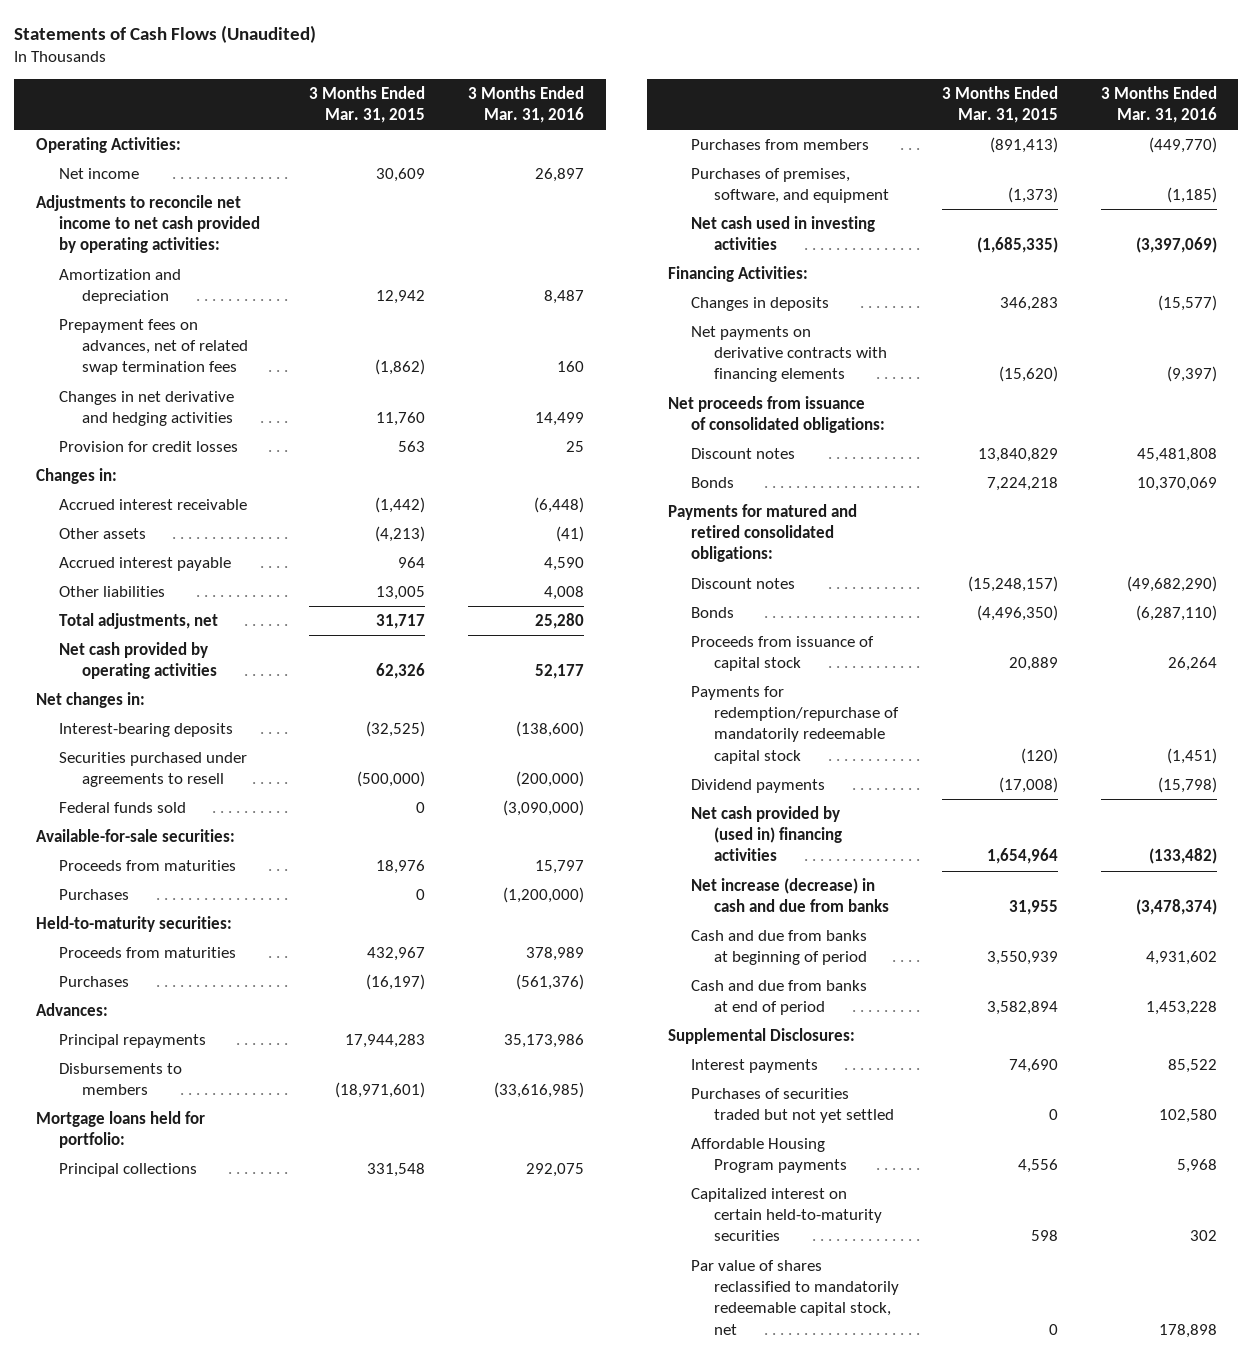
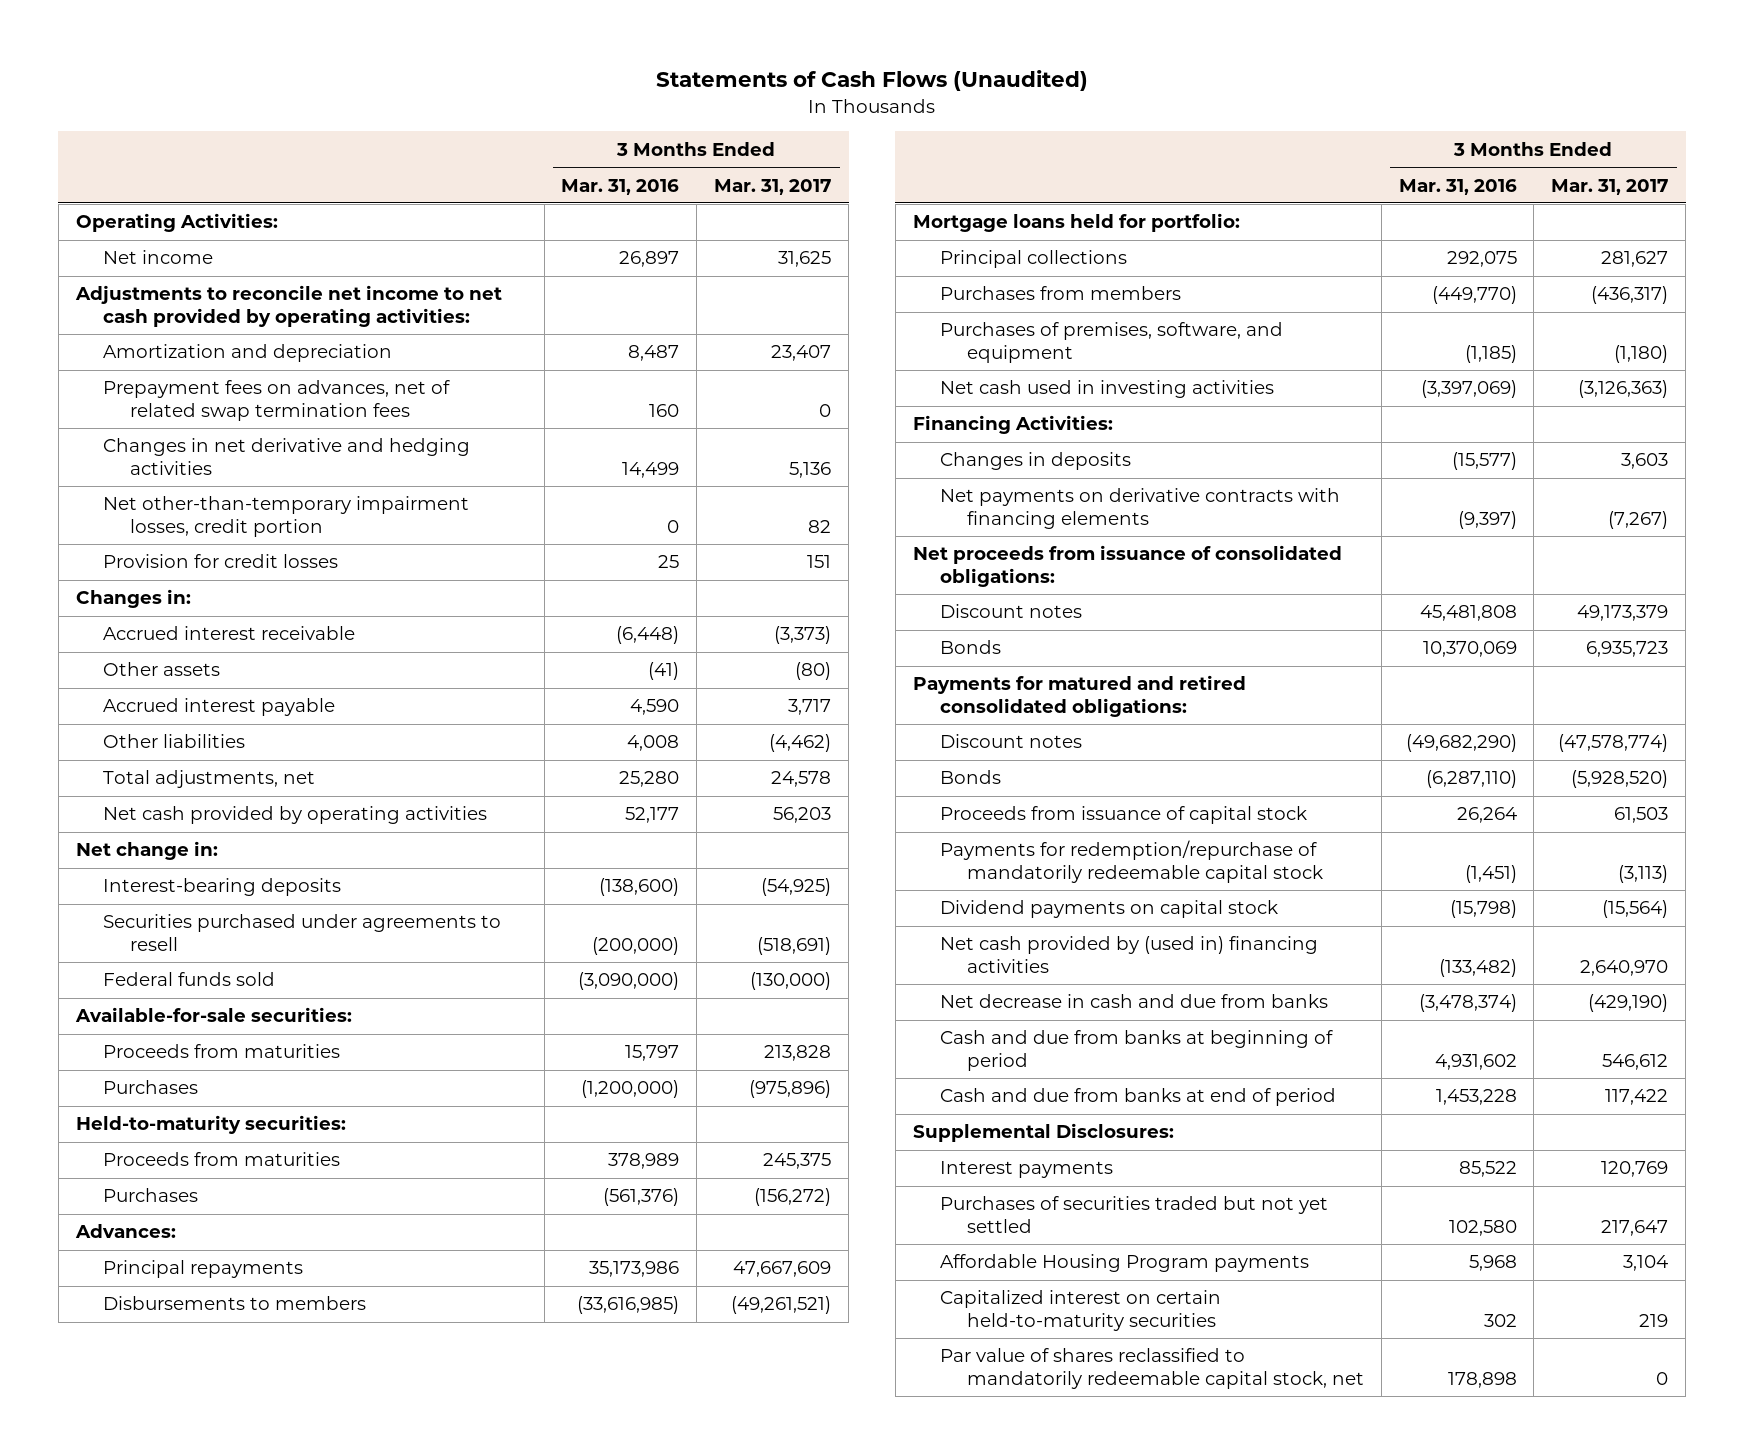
[309,85,426,124] 3 Months Ended Mar. 31, 2015 -> none
none -> [714,178,832,195] Mar. 31, 2017
none -> [102,496,469,538] Net other-than-temporary impairment losses, credit portion
[35,691,145,708] Net changes in: -> [75,841,218,861] Net change in:
[691,778,826,793] Dividend payments -> [939,900,1278,919] Dividend payments on capital stock
[691,877,890,913] Net increase (decrease) in cash and due from banks -> [939,994,1328,1009] Net decrease in cash and due from banks

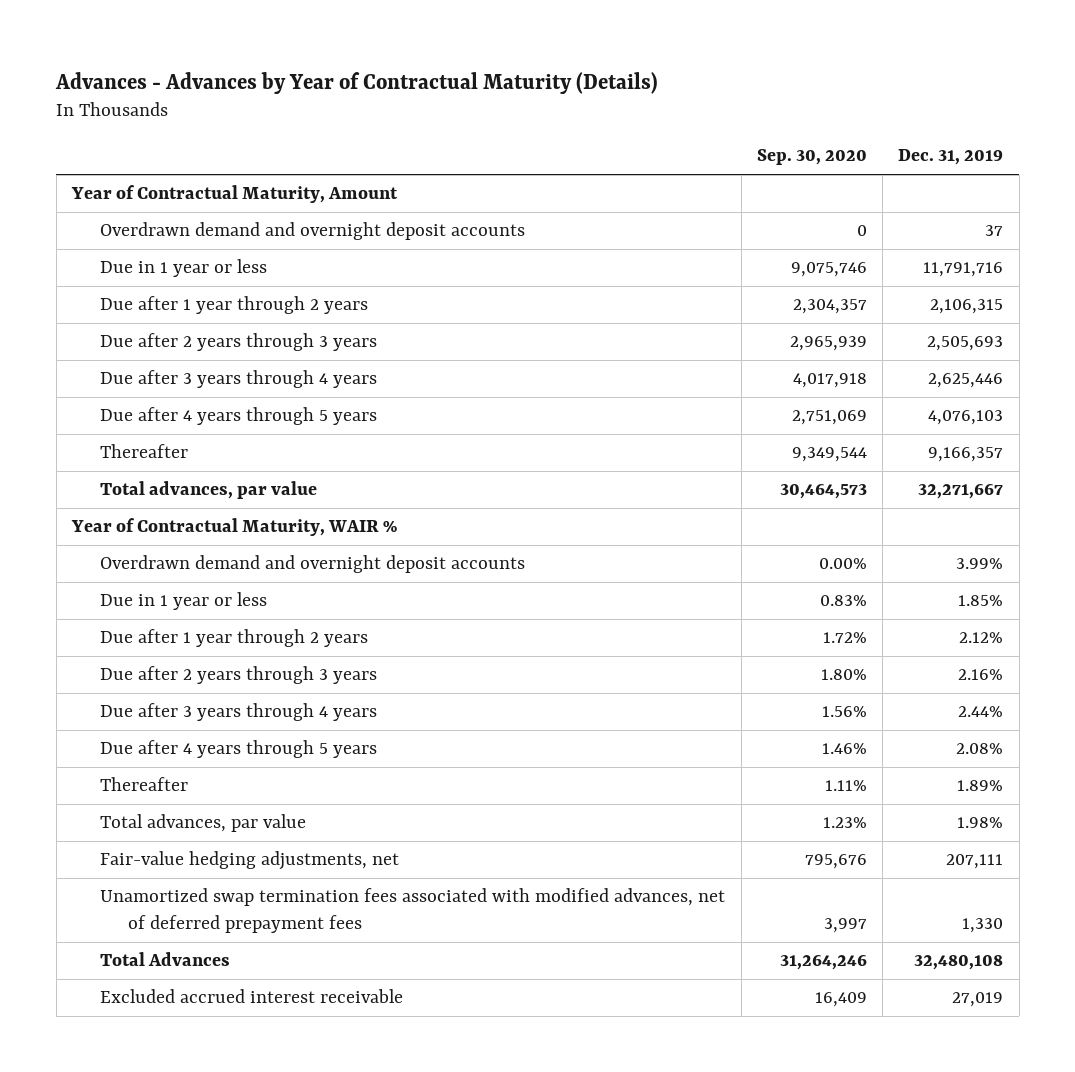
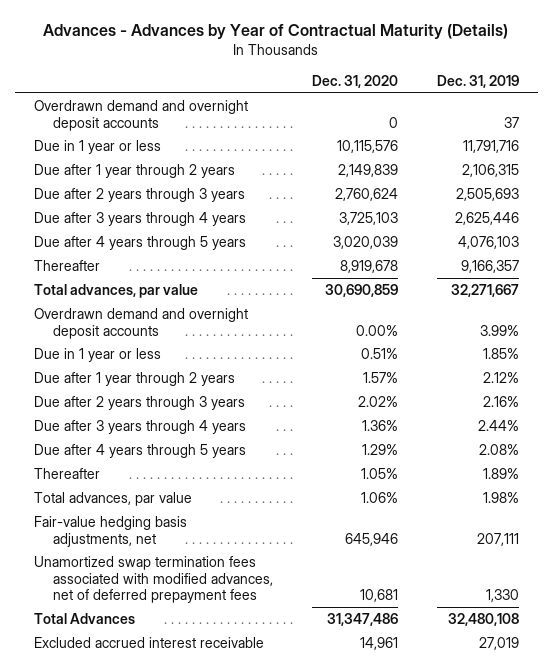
[756,149,867,166] Sep. 30, 2020 -> none
none -> [311,75,398,89] Dec. 31, 2020
[71,185,399,204] Year of Contractual Maturity, Amount -> none
[71,518,398,537] Year of Contractual Maturity, WAIR % -> none
[100,851,400,871] Fair-value hedging adjustments, net -> [33,515,187,547] Fair-value hedging basis adjustments, net

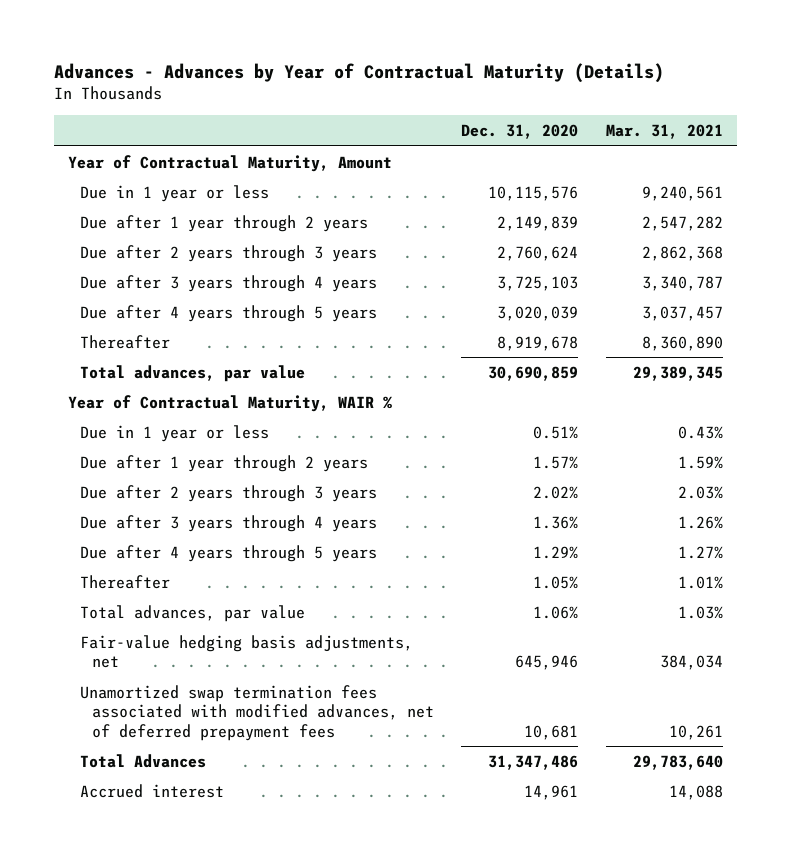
[436,75,519,89] Dec. 31, 2019 -> none
none -> [606,123,724,139] Mar. 31, 2021
[33,99,248,131] Overdrawn demand and overnight deposit accounts -> none
none -> [67,154,392,172] Year of Contractual Maturity, Amount
[33,307,248,339] Overdrawn demand and overnight deposit accounts -> none
none -> [67,394,392,412] Year of Contractual Maturity, WAIR %
[33,636,264,648] Excluded accrued interest receivable -> [79,783,224,798] Accrued interest

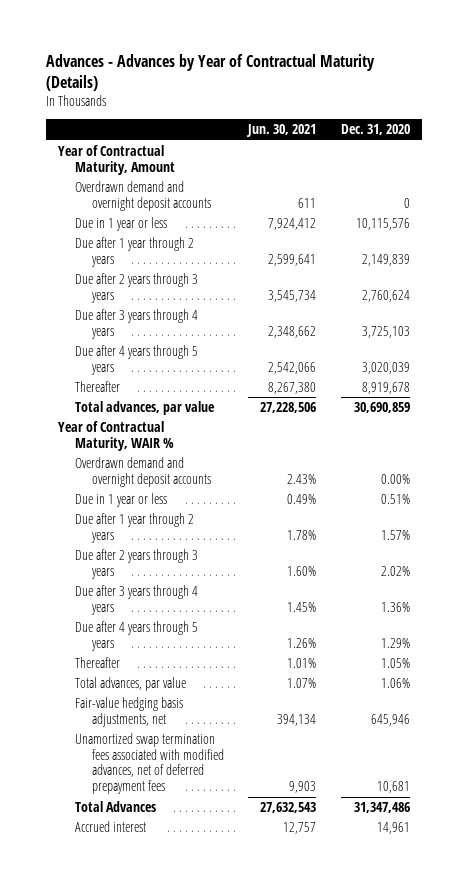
[606,123,724,139] Mar. 31, 2021 -> none
none -> [246,124,317,138] Jun. 30, 2021
none -> [75,180,211,211] Overdrawn demand and overnight deposit accounts
none -> [75,456,211,487] Overdrawn demand and overnight deposit accounts

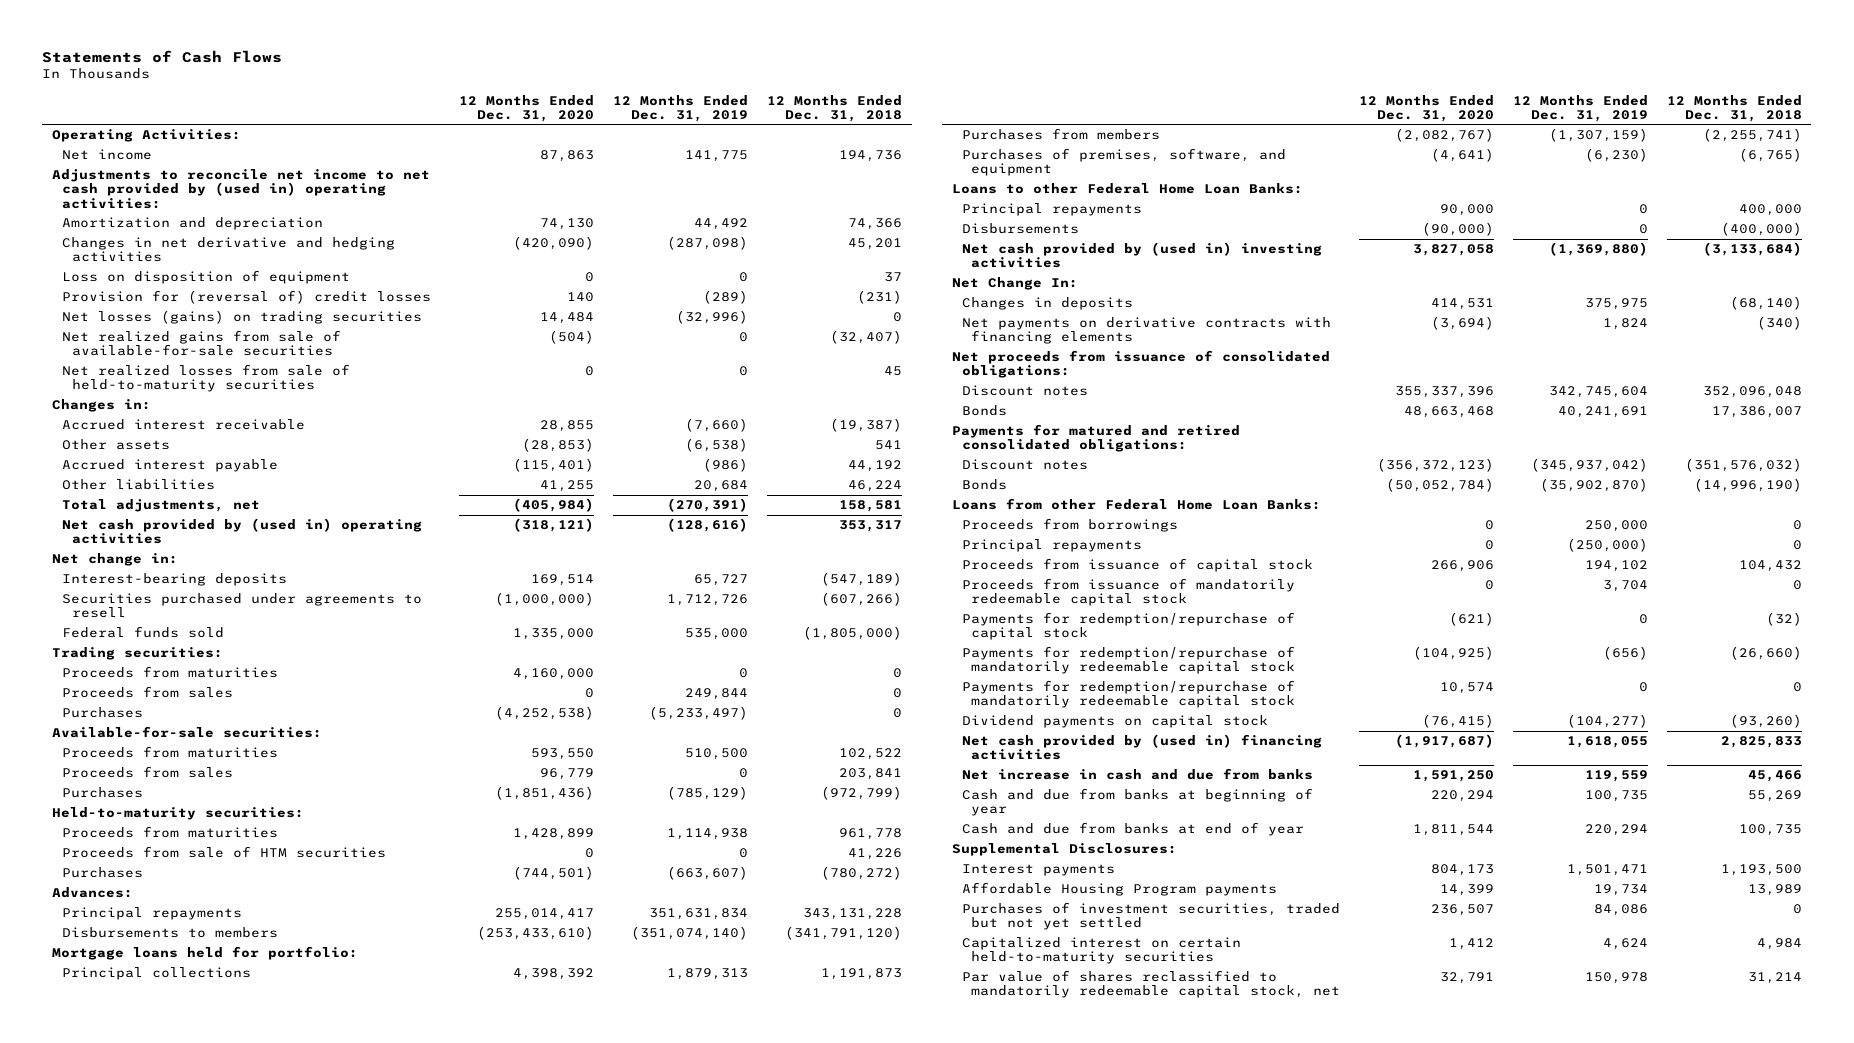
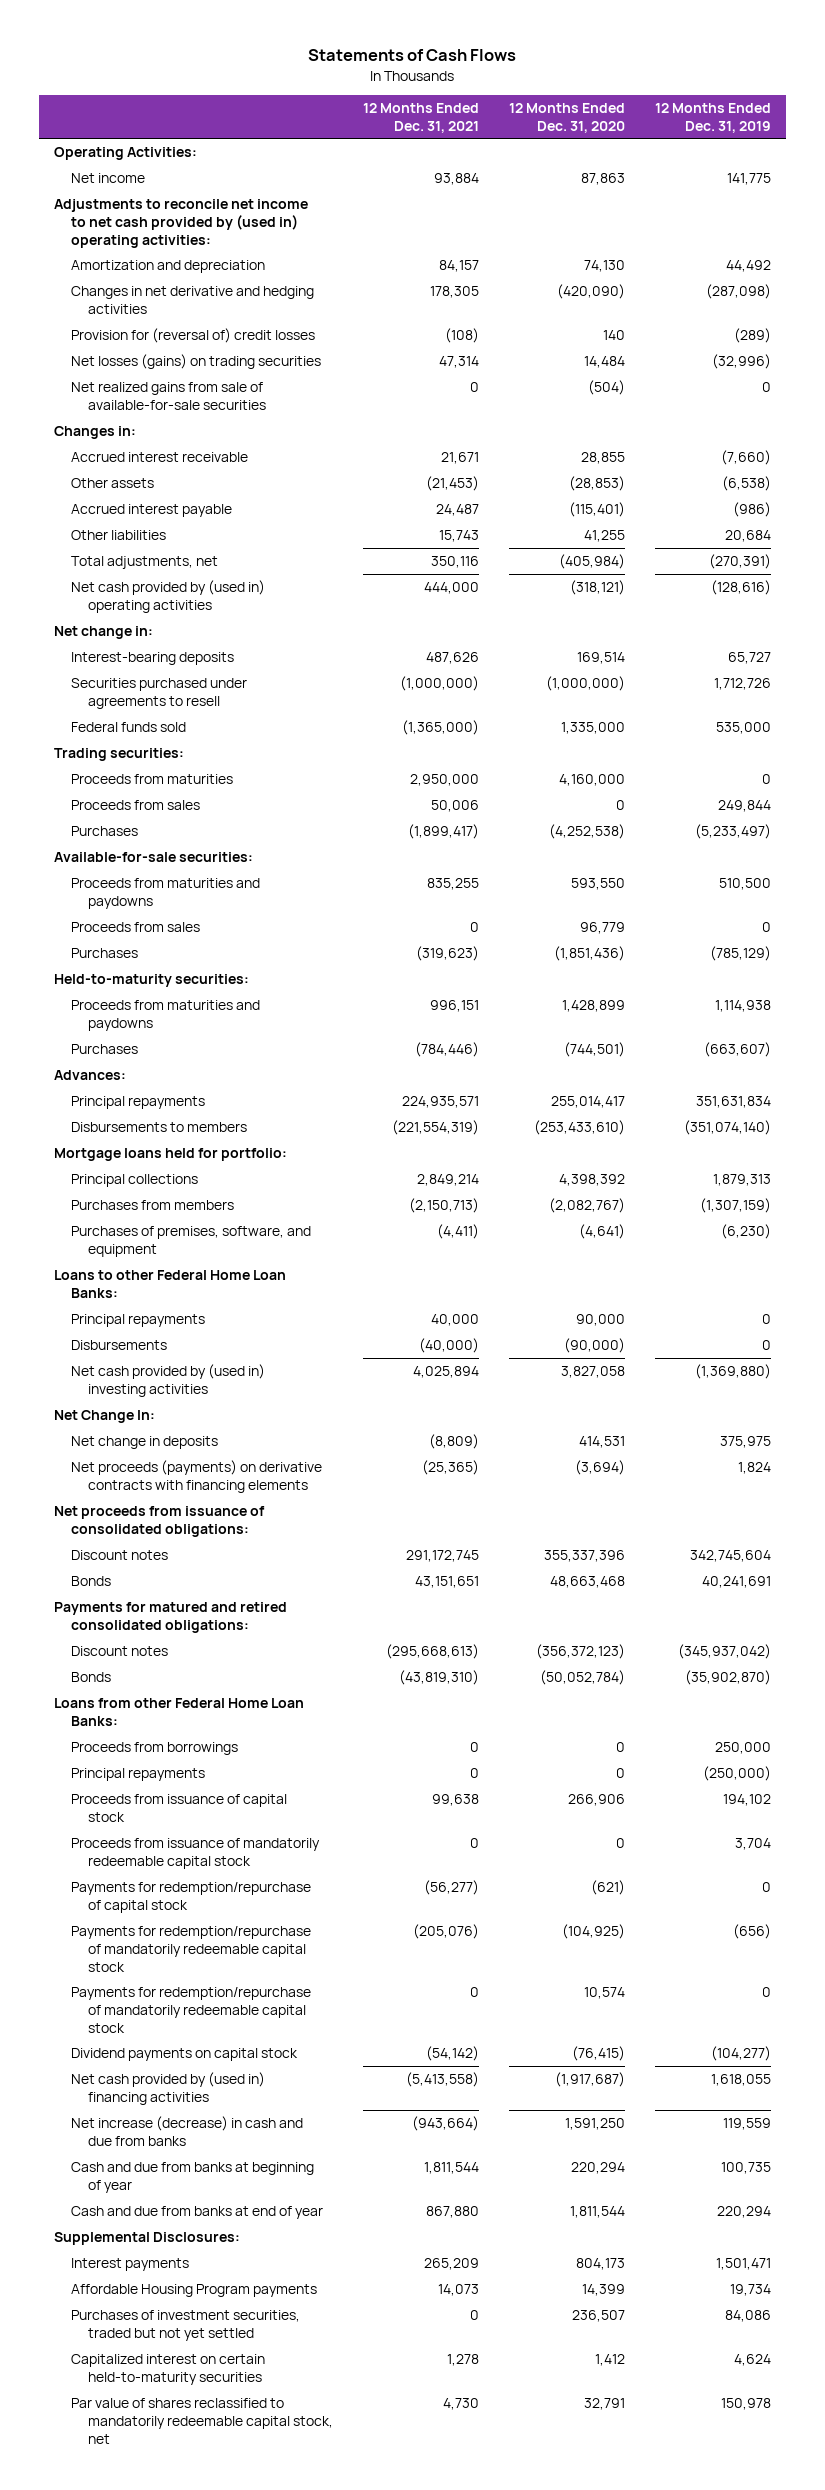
[767,94,903,122] 12 Months Ended Dec. 31, 2018 -> none
none -> [362,102,479,133] 12 Months Ended Dec. 31, 2021
[61,270,350,285] Loss on disposition of equipment -> none
[61,364,350,393] Net realized losses from sale of held-to-maturity securities -> none
[61,746,278,759] Proceeds from maturities -> [71,878,261,909] Proceeds from maturities and paydowns
[61,846,386,859] Proceeds from sale of HTM securities -> none
[61,826,278,839] Proceeds from maturities -> [71,1000,261,1031] Proceeds from maturities and paydowns
[961,297,1133,311] Changes in deposits -> [71,1436,219,1450] Net change in deposits
[961,317,1331,345] Net payments on derivative contracts with financing elements -> [71,1460,323,1493] Net proceeds (payments) on derivative contracts with financing elements
[961,768,1313,781] Net increase in cash and due from banks -> [71,2116,304,2146] Net increase (decrease) in cash and due from banks

